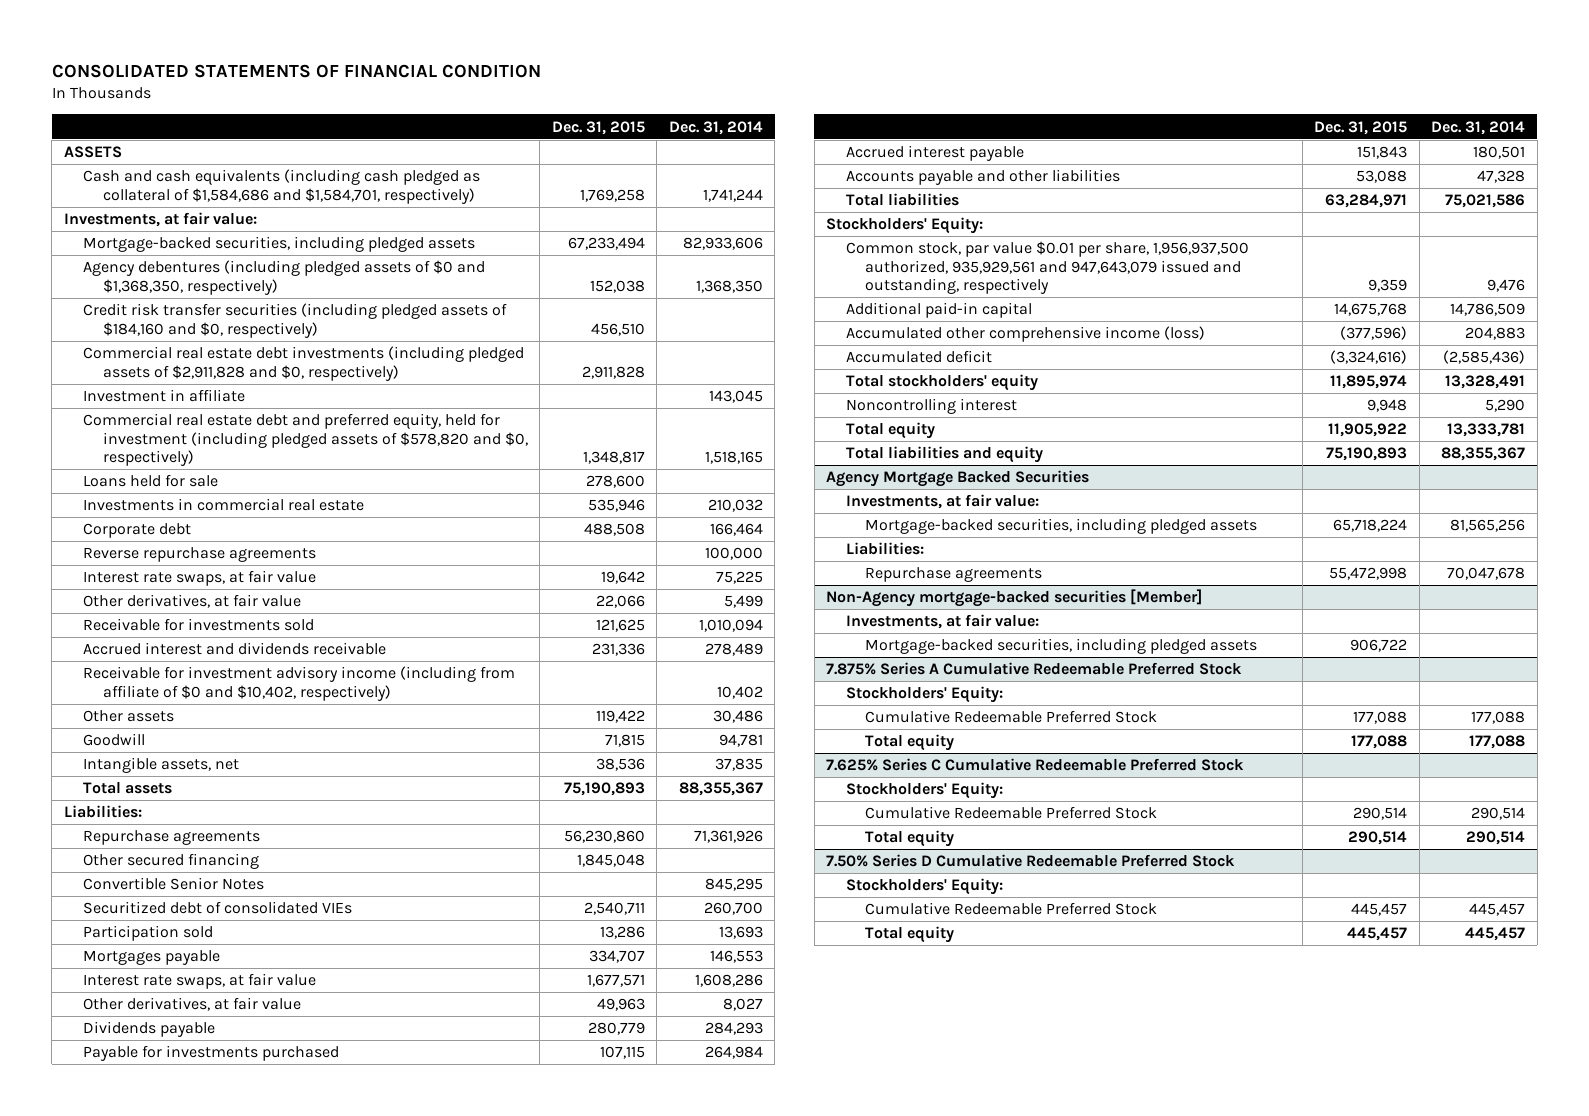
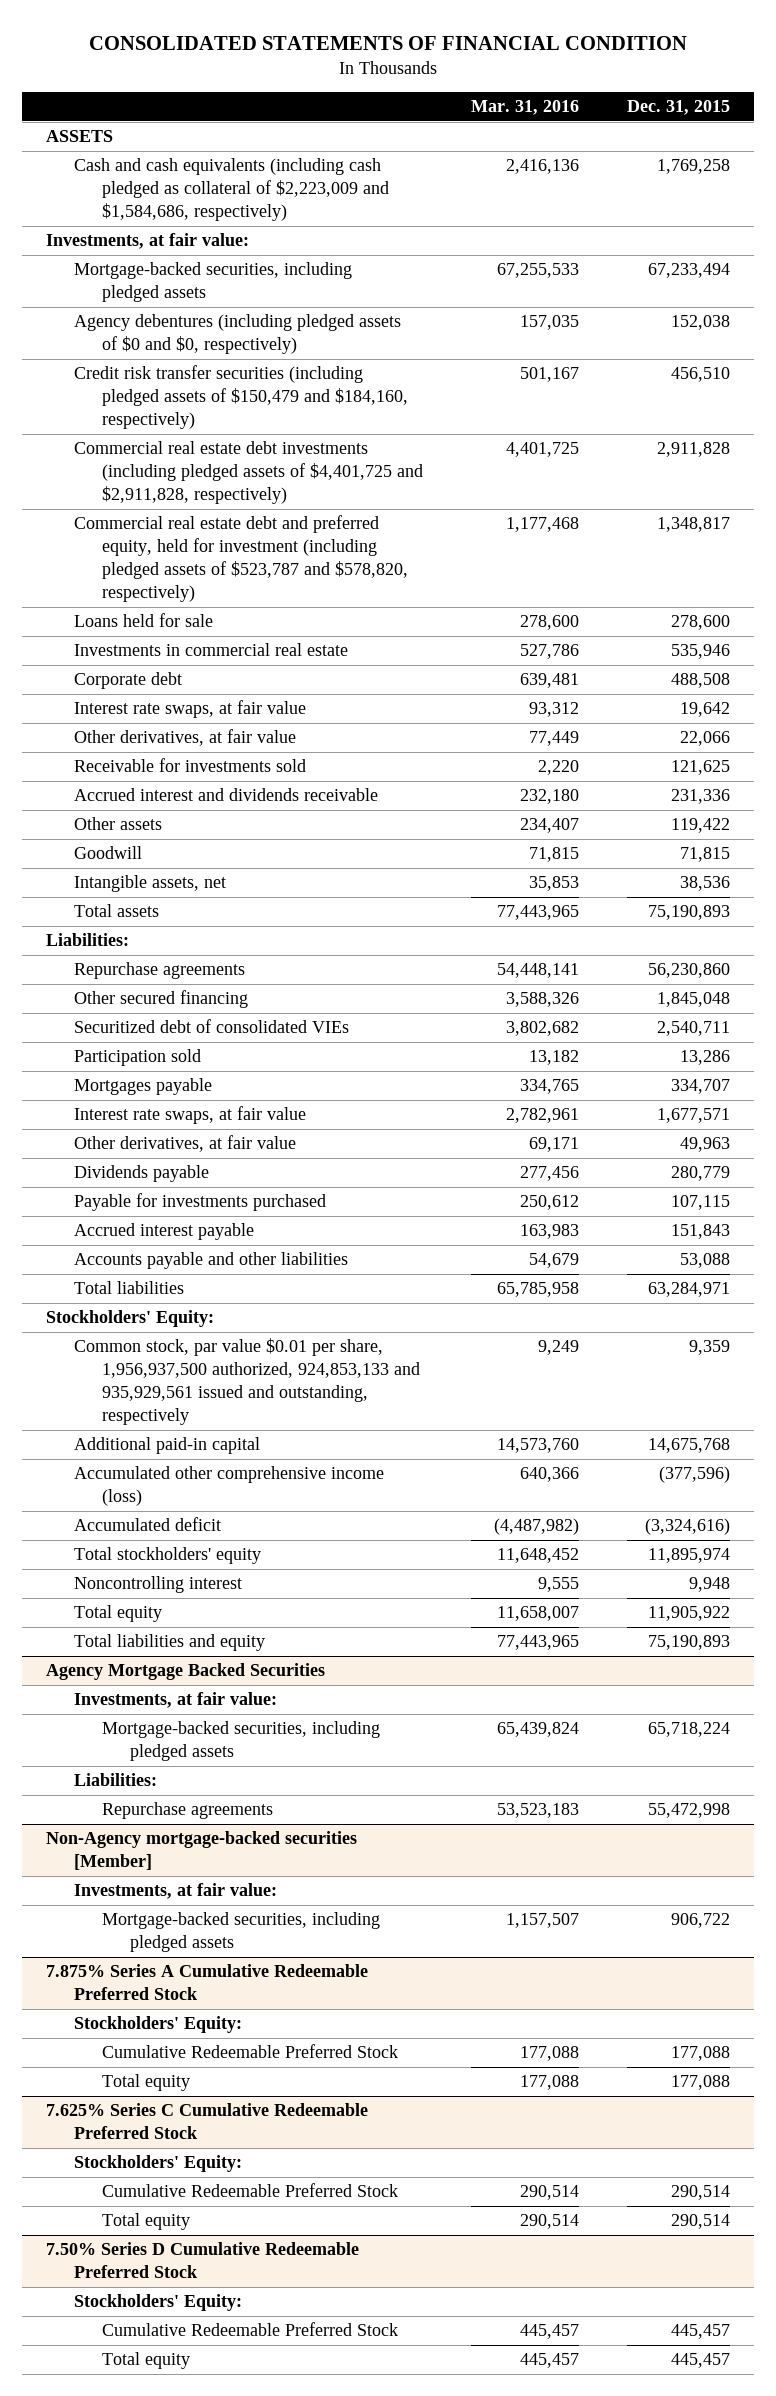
[668,120,763,135] Dec. 31, 2014 -> none
none -> [470,100,579,116] Mar. 31, 2016
[83,169,481,204] Cash and cash equivalents (including cash pledged as collateral of $1,584,686 and $1,584,701, respectively) -> [74,158,390,222] Cash and cash equivalents (including cash pledged as collateral of $2,223,009 and $1,584,686, respectively)
[83,389,246,403] Investment in affiliate -> none
[83,260,486,295] Agency debentures (including pledged assets of $0 and $1,368,350, respectively) -> [74,314,402,355] Agency debentures (including pledged assets of $0 and $0, respectively)
[83,303,508,338] Credit risk transfer securities (including pledged assets of $184,160 and $0, respectively) -> [74,365,409,430] Credit risk transfer securities (including pledged assets of $150,479 and $184,160, respectively)
[83,346,525,381] Commercial real estate debt investments (including pledged assets of $2,911,828 and $0, respectively) -> [74,441,424,505] Commercial real estate debt investments (including pledged assets of $4,401,725 and $2,911,828, respectively)
[83,413,528,467] Commercial real estate debt and preferred equity, held for investment (including pledged assets of $578,820 and $0, respectively) -> [74,515,409,603] Commercial real estate debt and preferred equity, held for investment (including pledged assets of $523,787 and $578,820, respectively)
[83,547,317,563] Reverse repurchase agreements -> none
[83,666,516,701] Receivable for investment advisory income (including from affiliate of $0 and $10,402, respectively) -> none
[83,877,265,891] Convertible Senior Notes -> none
[845,241,1249,295] Common stock, par value $0.01 per share, 1,956,937,500 authorized, 935,929,561 and 947,643,079 issued and outstanding, respectively -> [74,1338,421,1426] Common stock, par value $0.01 per share, 1,956,937,500 authorized, 924,853,133 and 935,929,561 issued and outstanding, respectively

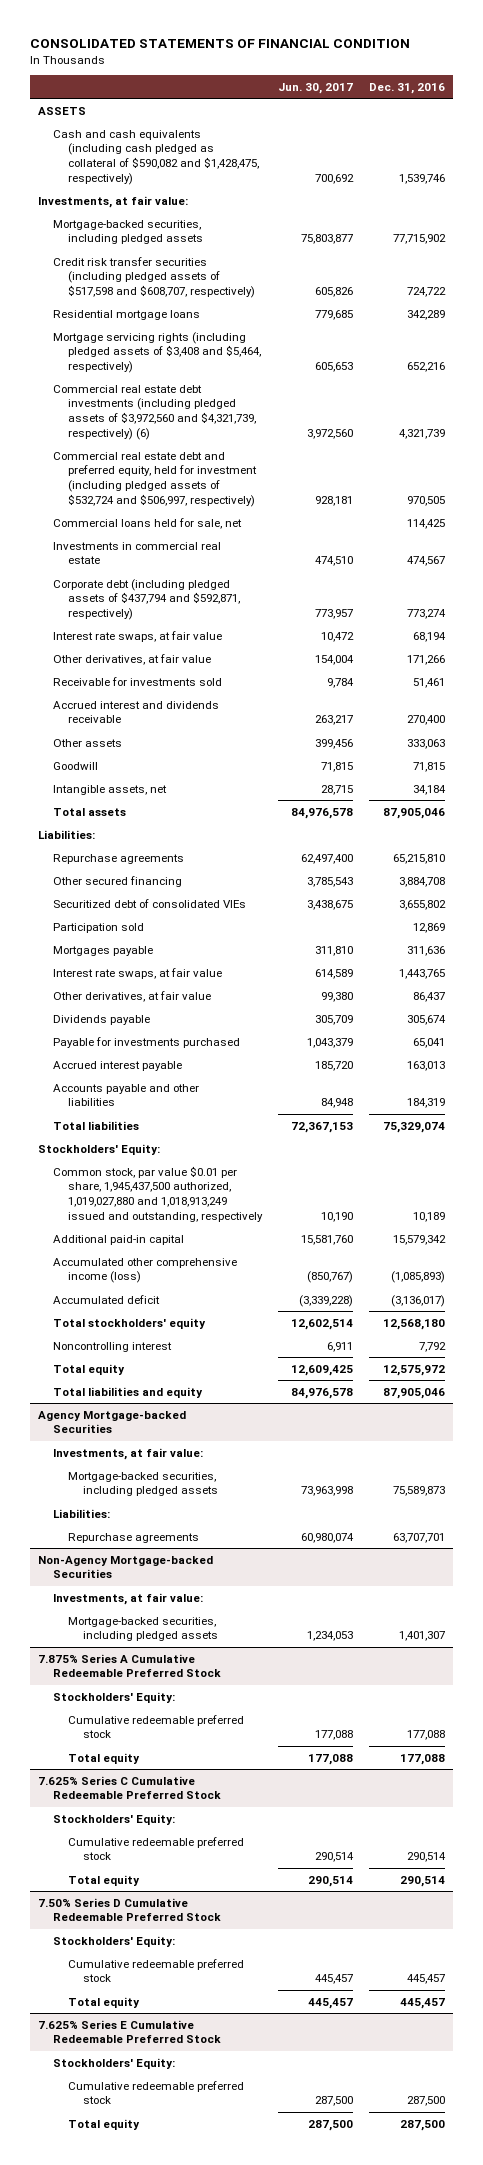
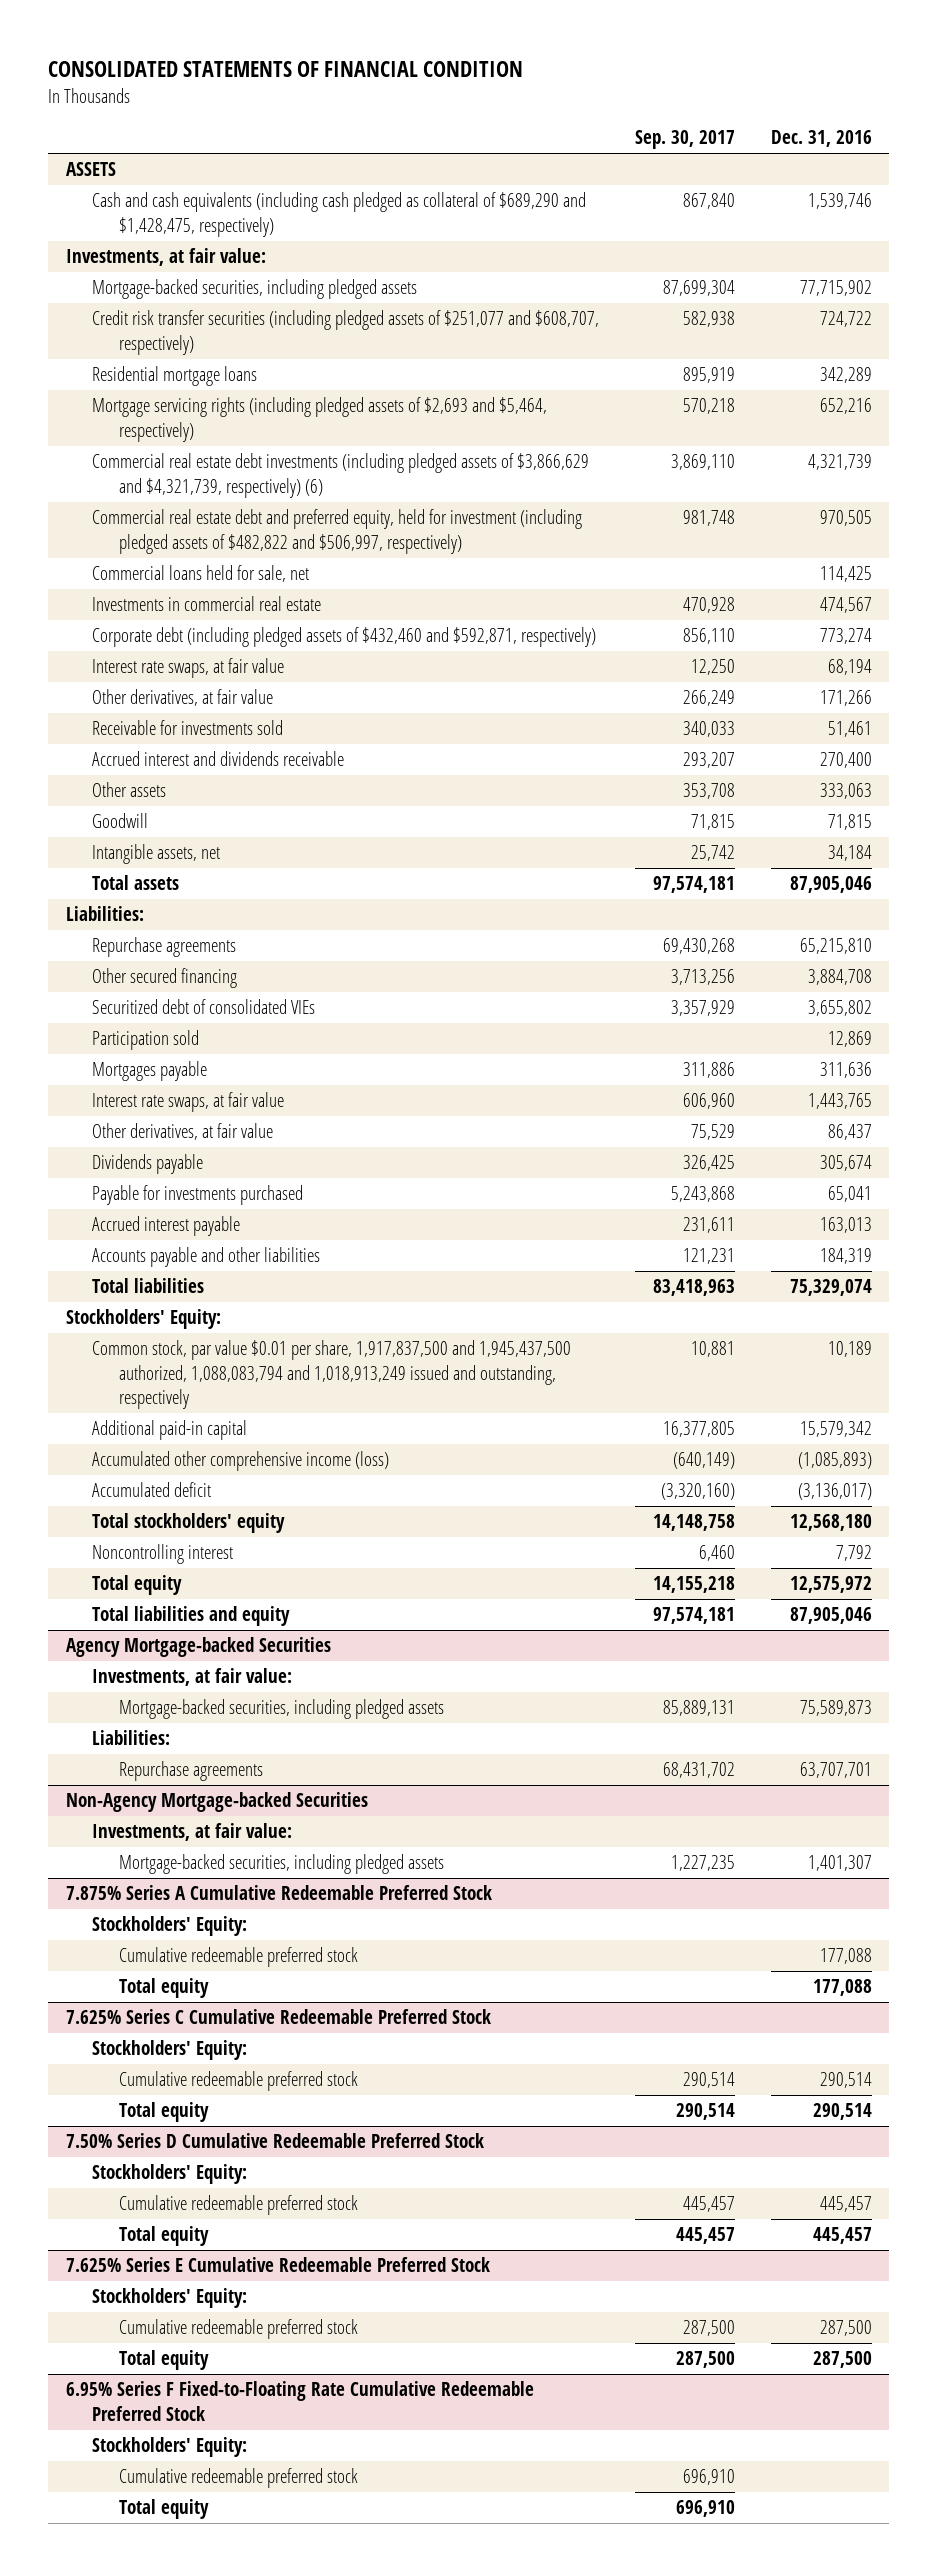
[277,82,353,94] Jun. 30, 2017 -> none
none -> [635,130,736,150] Sep. 30, 2017
[52,129,259,185] Cash and cash equivalents (including cash pledged as collateral of $590,082 and $1,428,475, respectively) -> [92,192,587,237] Cash and cash equivalents (including cash pledged as collateral of $689,290 and $1,428,475, respectively)
[52,256,255,298] Credit risk transfer securities (including pledged assets of $517,598 and $608,707, respectively) -> [92,310,600,355] Credit risk transfer securities (including pledged assets of $251,077 and $608,707, respectively)
[52,331,261,373] Mortgage servicing rights (including pledged assets of $3,408 and $5,464, respectively) -> [92,397,548,442] Mortgage servicing rights (including pledged assets of $2,693 and $5,464, respectively)
[52,384,256,440] Commercial real estate debt investments (including pledged assets of $3,972,560 and $4,321,739, respectively) (6) -> [92,453,590,498] Commercial real estate debt investments (including pledged assets of $3,866,629 and $4,321,739, respectively) (6)
[52,451,257,507] Commercial real estate debt and preferred equity, held for investment (including pledged assets of $532,724 and $506,997, respectively) -> [92,509,583,554] Commercial real estate debt and preferred equity, held for investment (including pledged assets of $482,822 and $506,997, respectively)
[52,578,240,620] Corporate debt (including pledged assets of $437,794 and $592,871, respectively) -> [92,627,597,648] Corporate debt (including pledged assets of $432,460 and $592,871, respectively)
[52,1165,263,1222] Common stock, par value $0.01 per share, 1,945,437,500 authorized, 1,019,027,880 and 1,018,913,249 issued and outstanding, respectively -> [92,1340,572,1410] Common stock, par value $0.01 per share, 1,917,837,500 and 1,945,437,500 authorized, 1,088,083,794 and 1,018,913,249 issued and outstanding, respectively
none -> [65,2381,534,2421] 6.95% Series F Fixed-to-Floating Rate Cumulative Redeemable Preferred Stock
none -> [92,2437,248,2458] Stockholders' Equity:
none -> [118,2468,358,2489] Cumulative redeemable preferred stock
none -> [118,2499,209,2520] Total equity

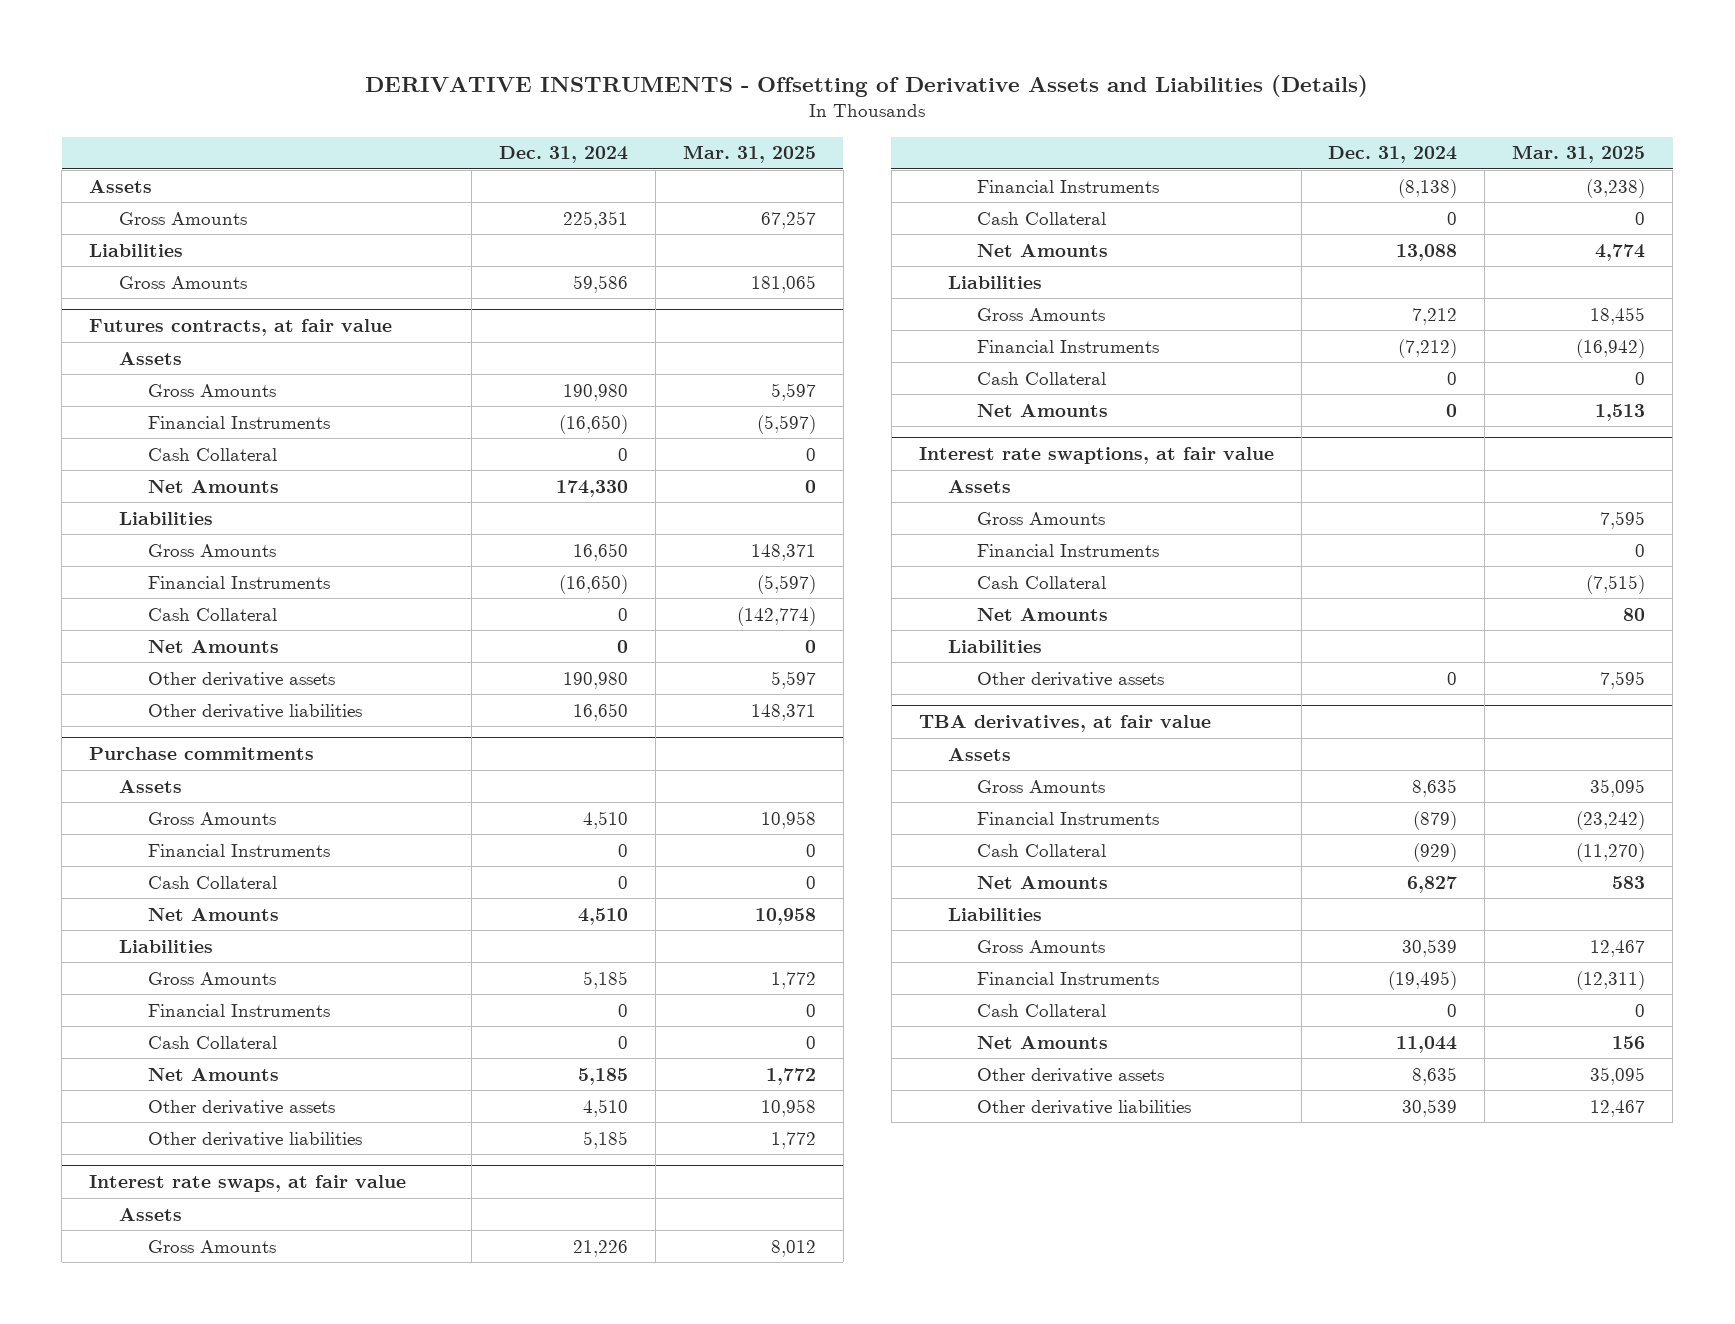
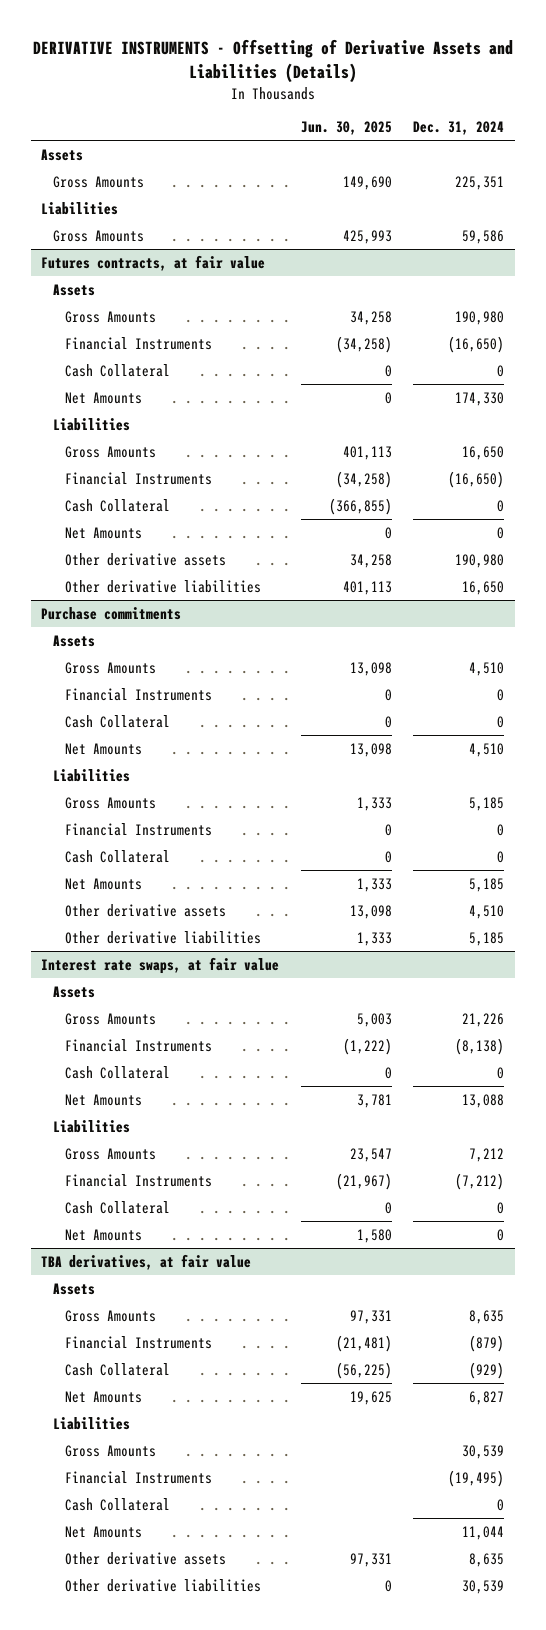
[682,145,816,164] Mar. 31, 2025 -> none
none -> [300,121,392,136] Jun. 30, 2025
[918,447,1274,465] Interest rate swaptions, at fair value -> none
[947,479,1011,493] Assets -> none
[977,511,1106,525] Gross Amounts -> none
[977,543,1160,557] Financial Instruments -> none
[977,575,1107,589] Cash Collateral -> none
[977,607,1109,621] Net Amounts -> none
[947,639,1042,653] Liabilities -> none
[977,671,1165,687] Other derivative assets -> none

